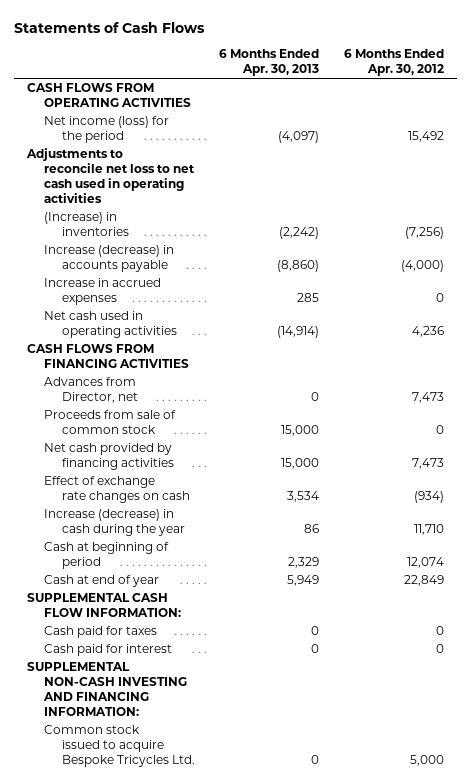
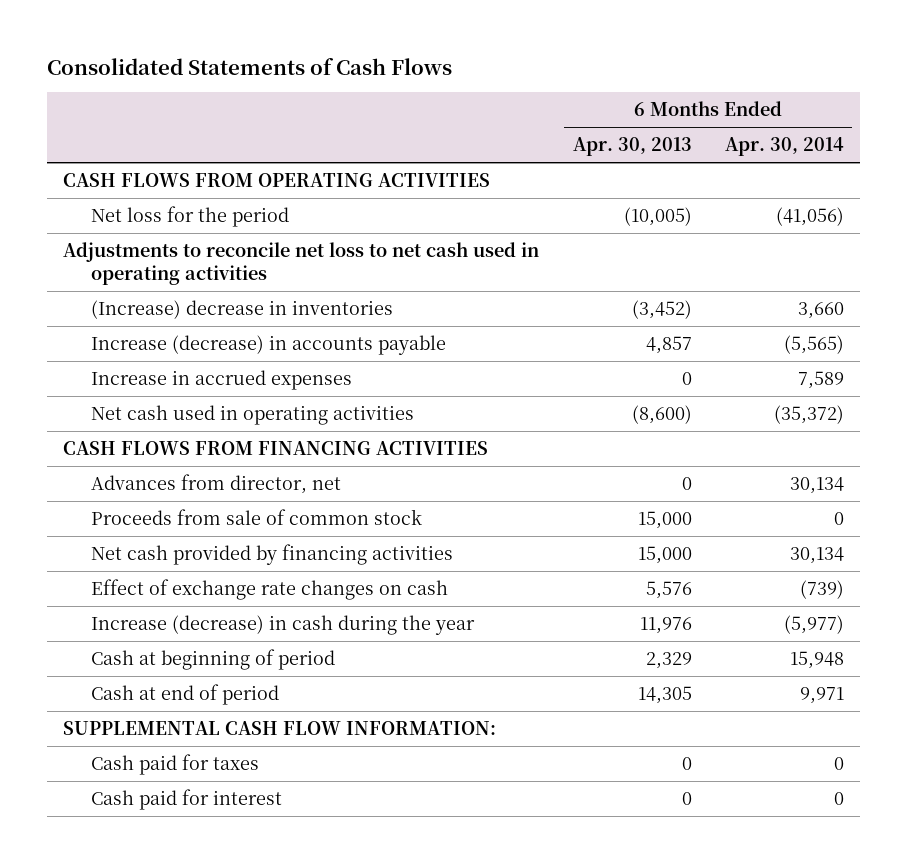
[14,22,206,34] Statements of Cash Flows -> [46,57,452,75] Consolidated Statements of Cash Flows
[344,49,445,77] 6 Months Ended Apr. 30, 2012 -> none
none -> [724,137,844,157] Apr. 30, 2014
[44,116,170,144] Net income (loss) for the period -> [91,205,290,227] Net loss for the period
[278,131,320,144] (4,097) -> [623,206,692,226] (10,005)
[44,212,129,237] (Increase) in inventories -> [91,299,394,319] (Increase) decrease in inventories
[279,227,320,240] (2,242) -> [631,299,692,319] (3,452)
[277,260,320,273] (8,860) -> [645,335,692,354] 4,857
[297,293,320,303] 285 -> [681,371,692,385] 0
[277,326,320,339] (14,914) -> [631,404,692,424] (8,600)
[44,377,138,404] Advances from Director, net -> [91,473,342,494] Advances from director, net
[287,491,320,503] 3,534 -> [645,580,692,599] 5,576
[304,524,320,534] 86 -> [639,616,692,634] 11,976
[44,575,160,588] Cash at end of year -> [91,683,280,705] Cash at end of period
[287,575,320,587] 5,949 -> [637,685,692,704] 14,305
[26,662,188,717] SUPPLEMENTAL NON-CASH INVESTING AND FINANCING INFORMATION: -> none
[44,725,195,768] Common stock issued to acquire Bespoke Tricycles Ltd. -> none

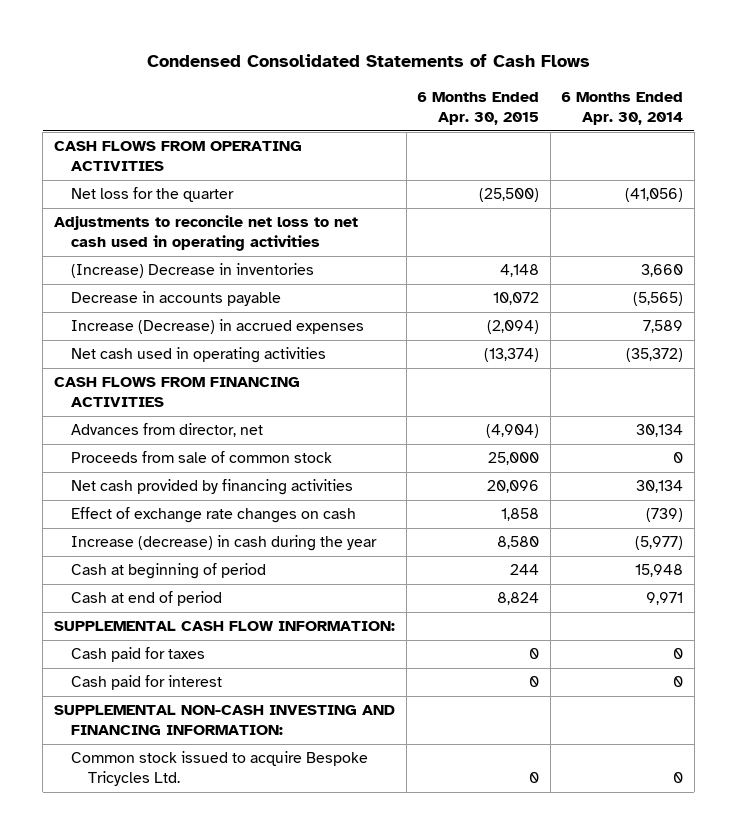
[46,57,452,75] Consolidated Statements of Cash Flows -> [146,53,590,67] Condensed Consolidated Statements of Cash Flows
[572,137,692,157] Apr. 30, 2013 -> none
none -> [417,91,540,125] 6 Months Ended Apr. 30, 2015
[91,205,290,227] Net loss for the period -> [70,187,234,203] Net loss for the quarter
[91,299,394,319] (Increase) decrease in inventories -> [70,263,314,279] (Increase) Decrease in inventories
[91,334,447,355] Increase (decrease) in accounts payable -> [70,291,281,307] Decrease in accounts payable
[91,369,353,390] Increase in accrued expenses -> [70,319,364,335] Increase (Decrease) in accrued expenses
none -> [53,705,395,736] SUPPLEMENTAL NON-CASH INVESTING AND FINANCING INFORMATION:
none -> [70,751,368,787] Common stock issued to acquire Bespoke Tricycles Ltd.

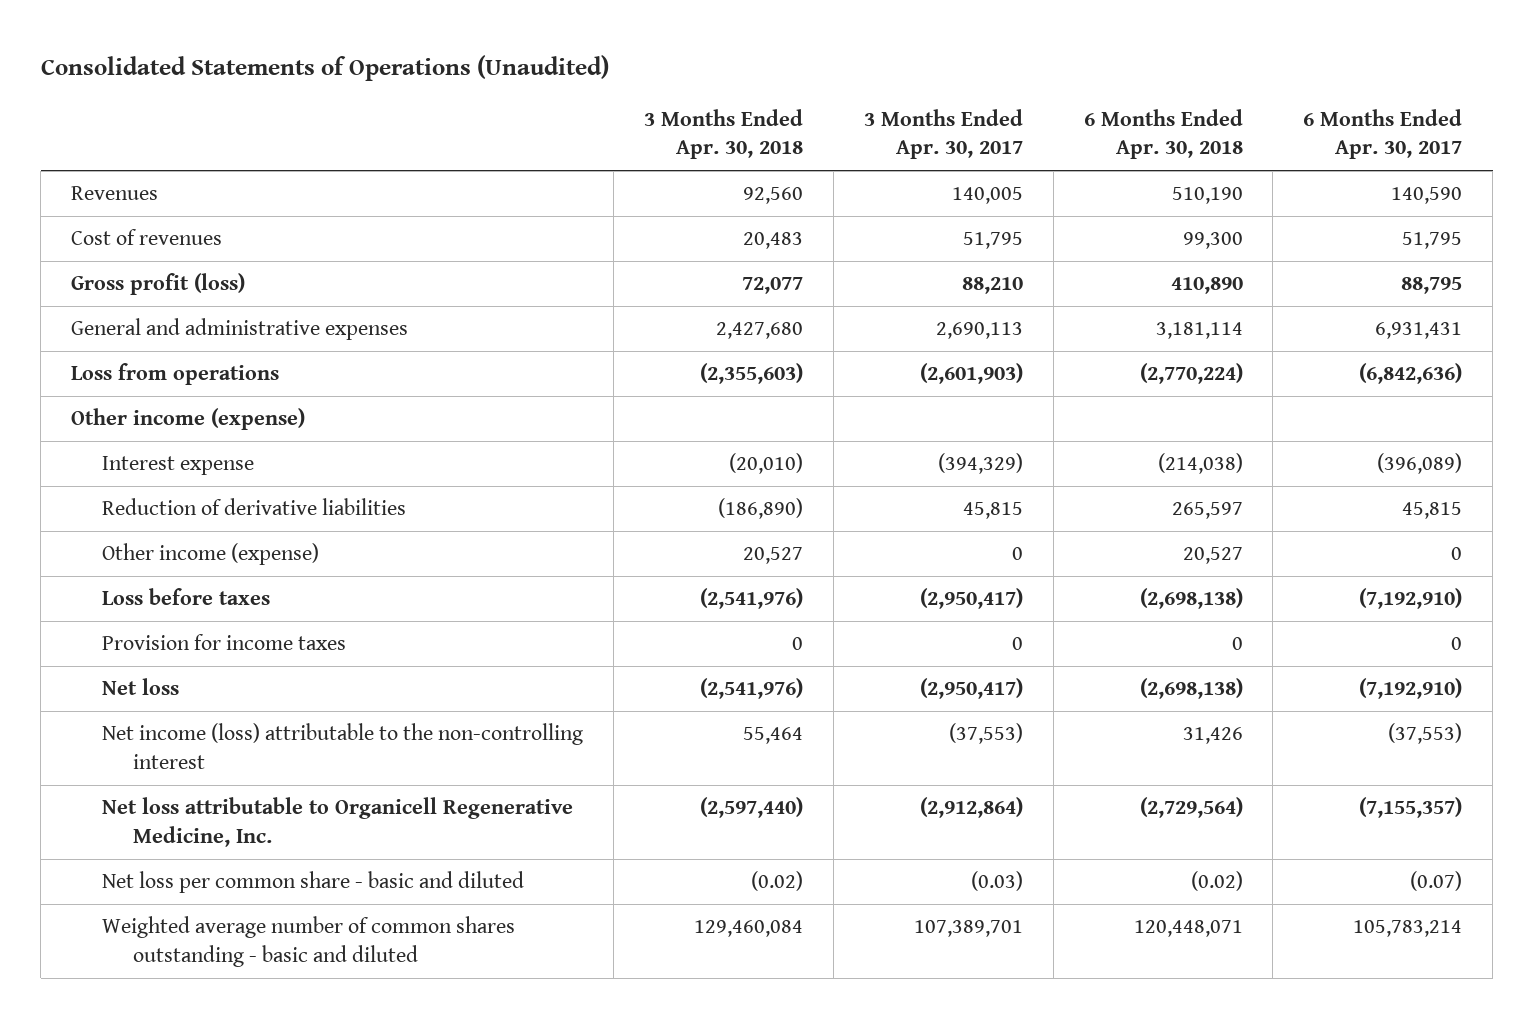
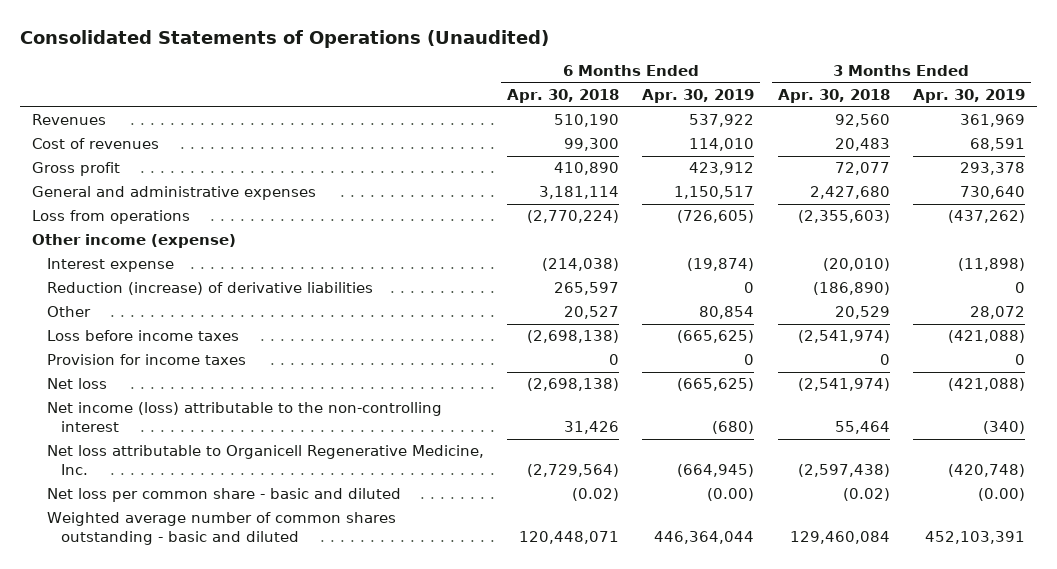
[863,108,1023,160] 3 Months Ended Apr. 30, 2017 -> none
[1303,108,1463,160] 6 Months Ended Apr. 30, 2017 -> none
none -> [642,89,755,104] Apr. 30, 2019
none -> [912,89,1025,104] Apr. 30, 2019
[70,273,245,296] Gross profit (loss) -> [32,162,121,177] Gross profit
[101,498,406,516] Reduction of derivative liabilities -> [46,282,373,296] Reduction (increase) of derivative liabilities
[101,543,319,566] Other income (expense) -> [46,306,91,318] Other
[742,547,803,565] 20,527 -> [834,306,890,320] 20,529
[101,588,270,606] Loss before taxes -> [46,330,239,342] Loss before income taxes
[699,588,803,610] (2,541,976) -> [797,330,890,344] (2,541,974)
[699,678,803,700] (2,541,976) -> [797,378,890,392] (2,541,974)
[699,797,803,819] (2,597,440) -> [797,464,890,478] (2,597,438)

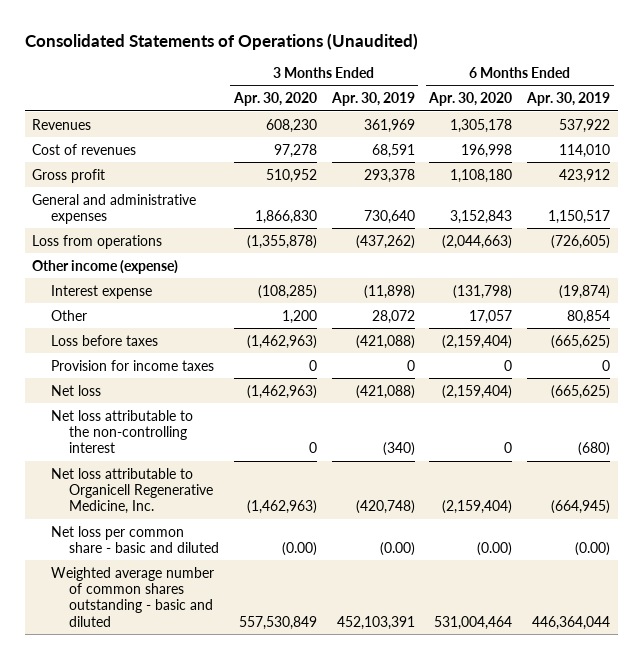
[506,89,619,104] Apr. 30, 2018 -> none
[777,89,890,104] Apr. 30, 2018 -> none
none -> [232,92,317,107] Apr. 30, 2020
none -> [428,92,513,107] Apr. 30, 2020
[46,282,373,296] Reduction (increase) of derivative liabilities -> none
[46,330,239,342] Loss before income taxes -> [50,334,158,346] Loss before taxes
[46,402,442,433] Net income (loss) attributable to the non-controlling interest -> [50,409,193,454] Net loss attributable to the non-controlling interest

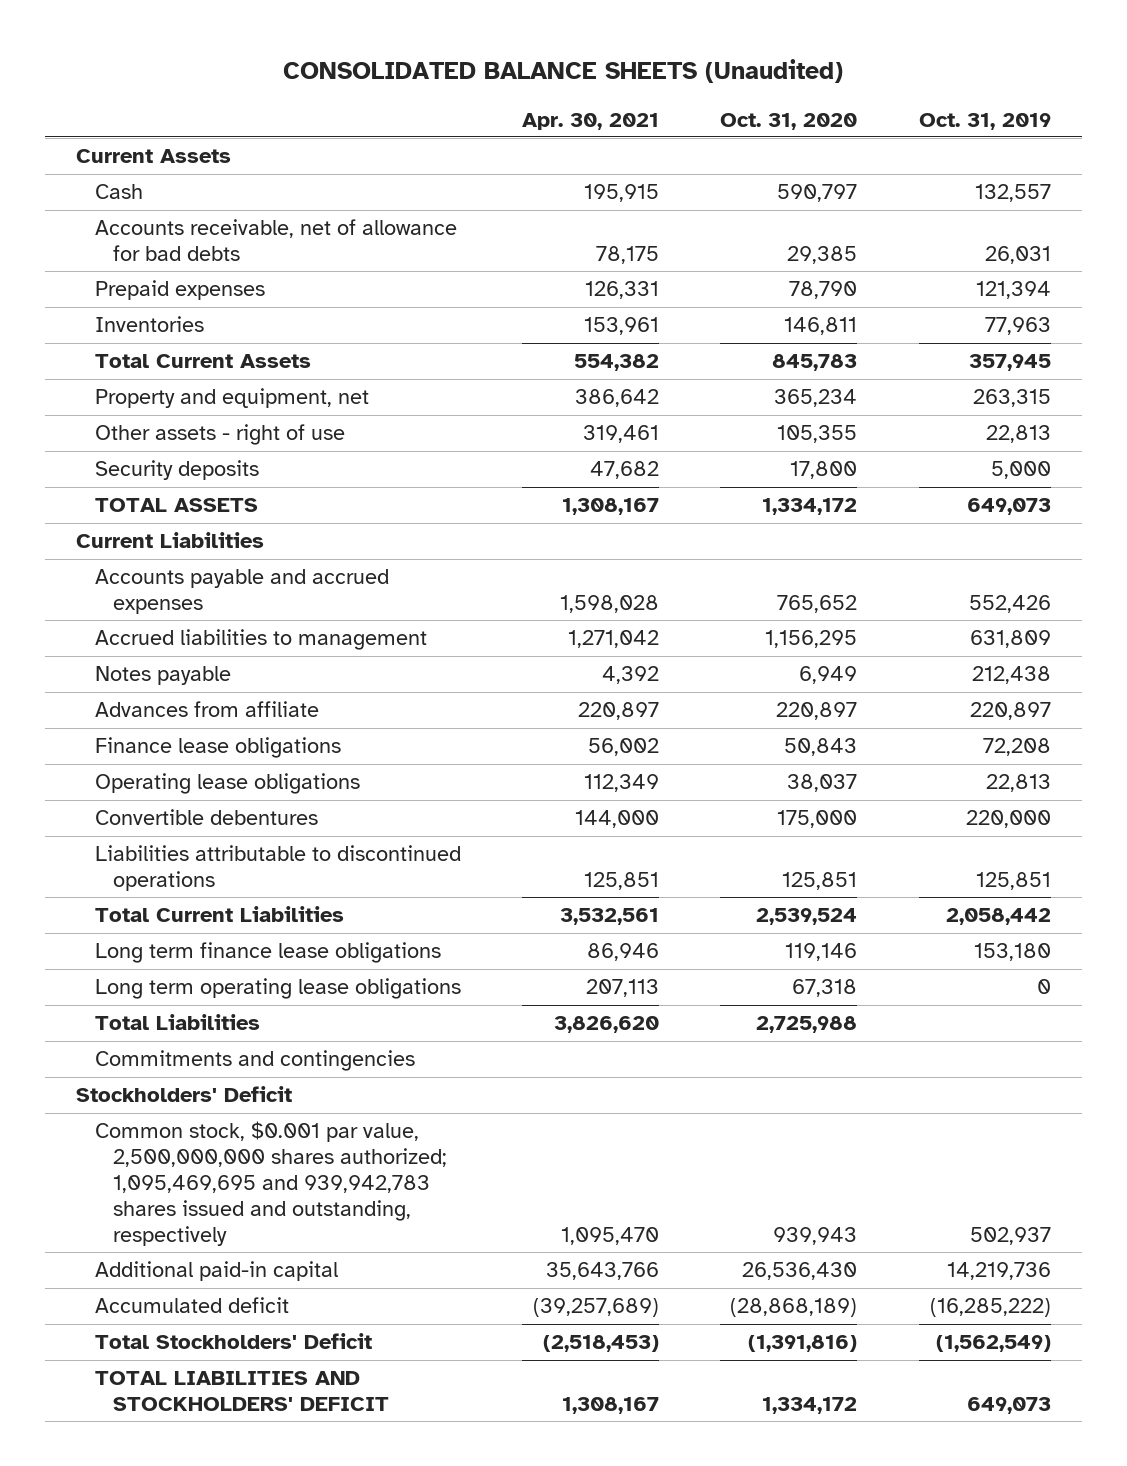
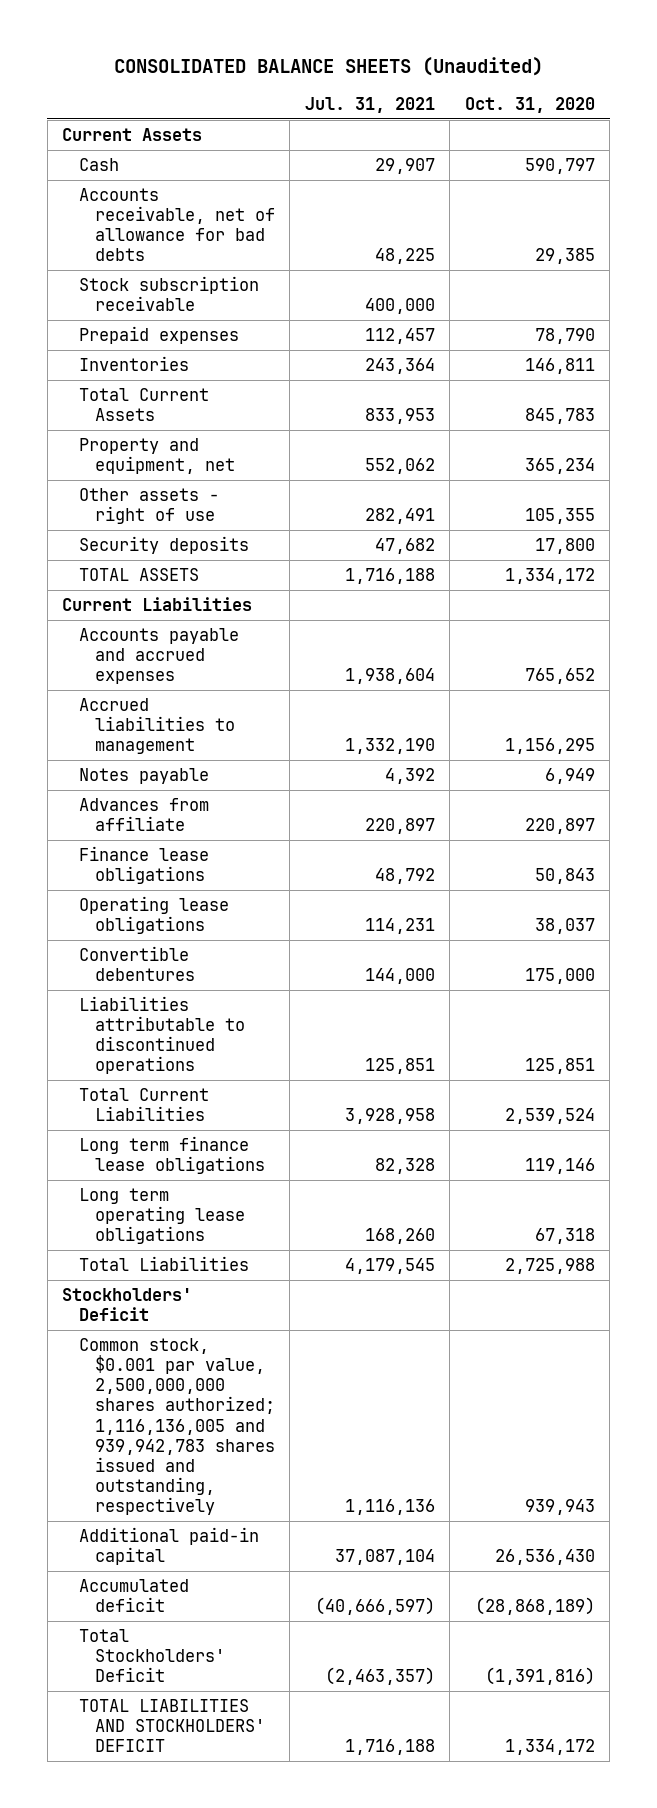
[522,112,660,130] Apr. 30, 2021 -> none
[918,112,1051,130] Oct. 31, 2019 -> none
none -> [304,96,435,113] Jul. 31, 2021
none -> [78,275,259,312] Stock subscription receivable
[94,1050,415,1072] Commitments and contingencies -> none
[94,1121,448,1246] Common stock, $0.001 par value, 2,500,000,000 shares authorized; 1,095,469,695 and 939,942,783 shares issued and outstanding, respectively -> [78,1337,275,1516] Common stock, $0.001 par value, 2,500,000,000 shares authorized; 1,116,136,005 and 939,942,783 shares issued and outstanding, respectively

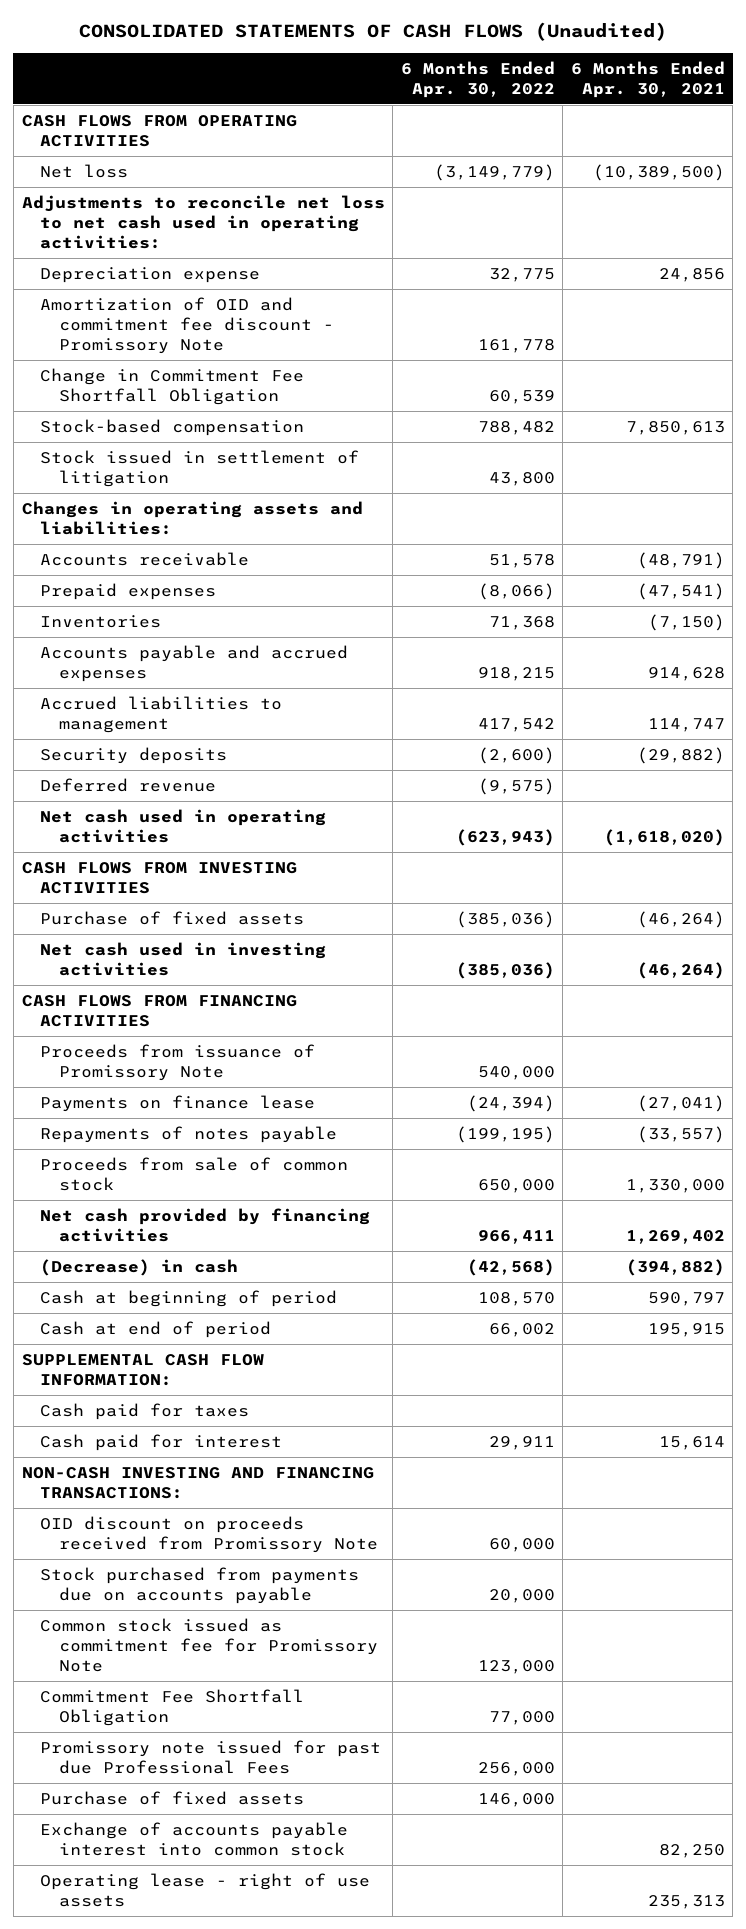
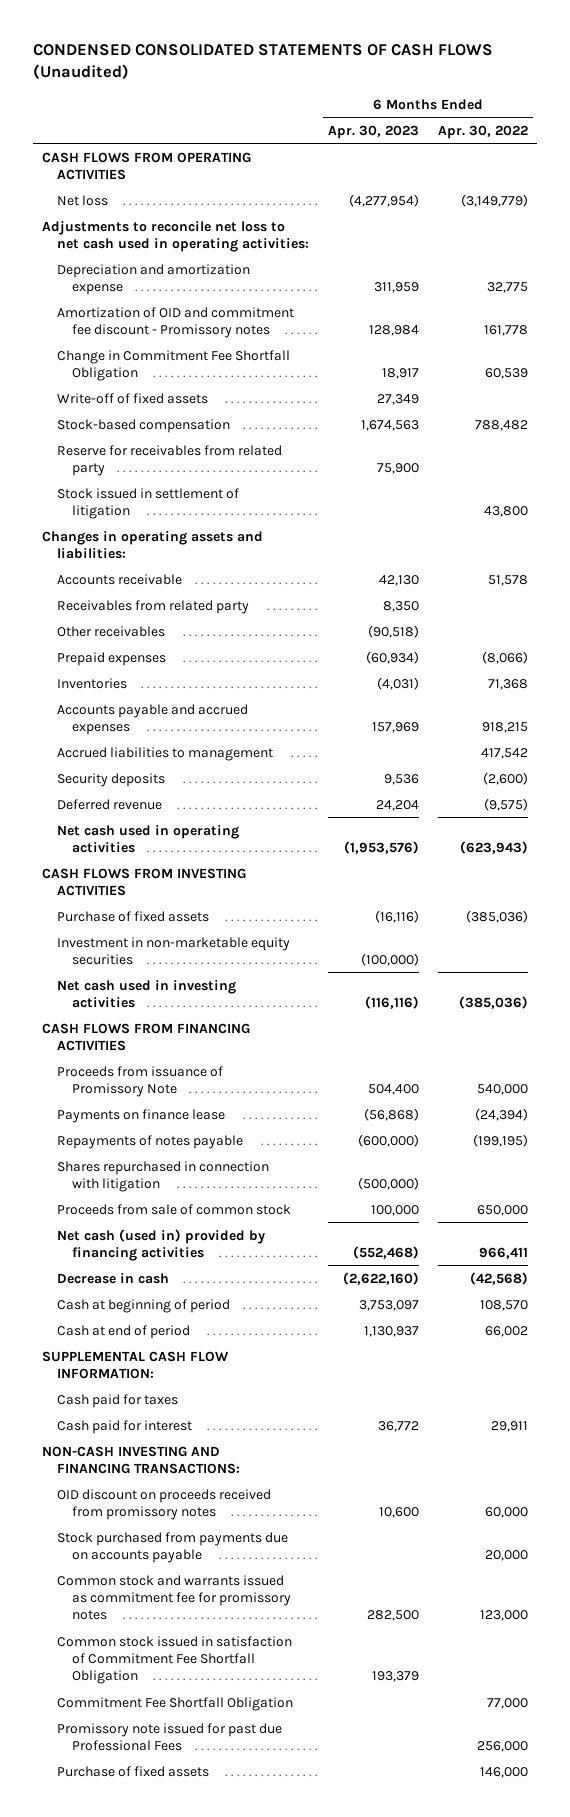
[79,22,668,42] CONSOLIDATED STATEMENTS OF CASH FLOWS (Unaudited) -> [32,43,493,79] CONDENSED CONSOLIDATED STATEMENTS OF CASH FLOWS (Unaudited)
[570,60,725,98] 6 Months Ended Apr. 30, 2021 -> none
none -> [327,124,419,139] Apr. 30, 2023
[40,266,261,283] Depreciation expense -> [57,263,251,295] Depreciation and amortization expense
[40,296,334,354] Amortization of OID and commitment fee discount - Promissory Note -> [57,306,295,338] Amortization of OID and commitment fee discount - Promissory notes
none -> [57,392,209,404] Write-off of fixed assets
none -> [57,444,283,476] Reserve for receivables from related party
none -> [57,599,250,614] Receivables from related party
none -> [57,625,166,637] Other receivables
none -> [57,936,291,965] Investment in non-marketable equity securities
none -> [57,1160,270,1192] Shares repurchased in connection with litigation
[40,1207,371,1242] Net cash provided by financing activities -> [57,1228,266,1261] Net cash (used in) provided by financing activities
[40,1258,239,1276] (Decrease) in cash -> [57,1272,170,1284] Decrease in cash
[40,1515,378,1553] OID discount on proceeds received from Promissory Note -> [57,1488,272,1520] OID discount on proceeds received from promissory notes
[40,1617,378,1672] Common stock issued as commitment fee for Promissory Note -> [57,1574,291,1620] Common stock and warrants issued as commitment fee for promissory notes
none -> [57,1635,293,1684] Common stock issued in satisfaction of Commitment Fee Shortfall Obligation
[40,1821,349,1856] Exchange of accounts payable interest into common stock -> none
[40,1872,371,1907] Operating lease - right of use assets -> none

